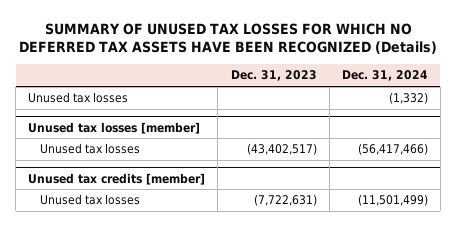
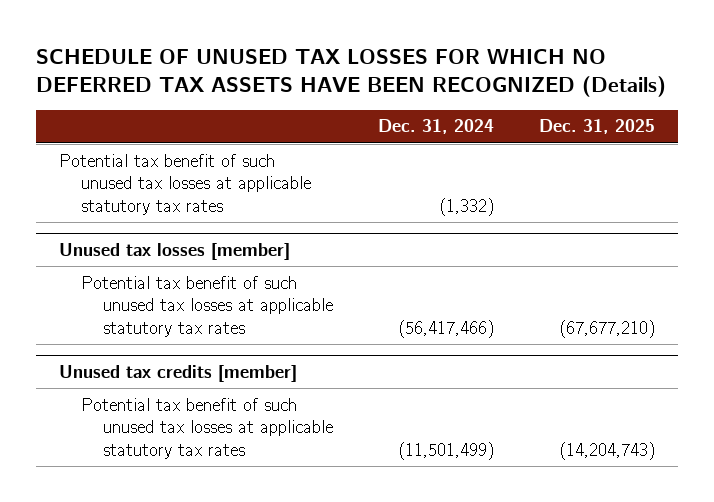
[19,23,438,55] SUMMARY OF UNUSED TAX LOSSES FOR WHICH NO DEFERRED TAX ASSETS HAVE BEEN RECOGNIZED (Details) -> [36,49,667,97] SCHEDULE OF UNUSED TAX LOSSES FOR WHICH NO DEFERRED TAX ASSETS HAVE BEEN RECOGNIZED (Details)
[230,70,317,82] Dec. 31, 2023 -> none
none -> [539,119,656,135] Dec. 31, 2025
[28,92,129,104] Unused tax losses -> [58,153,312,215] Potential tax benefit of such unused tax losses at applicable statutory tax rates
[39,143,140,155] Unused tax losses -> [81,275,334,337] Potential tax benefit of such unused tax losses at applicable statutory tax rates
[39,194,140,206] Unused tax losses -> [81,397,334,459] Potential tax benefit of such unused tax losses at applicable statutory tax rates

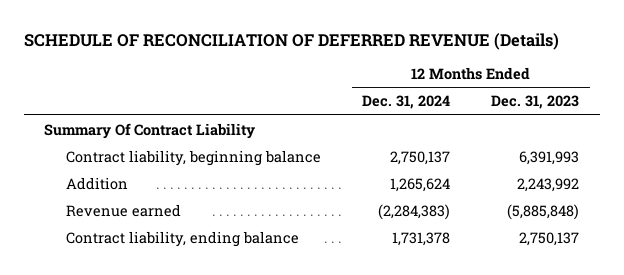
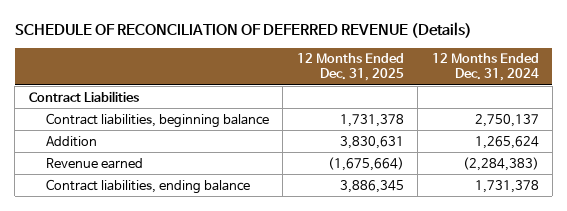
[491,95,580,110] Dec. 31, 2023 -> none
none -> [296,53,404,82] 12 Months Ended Dec. 31, 2025
[44,122,256,139] Summary Of Contract Liability -> none
none -> [28,90,139,102] Contract Liabilities
[65,149,321,166] Contract liability, beginning balance -> [46,112,270,128] Contract liabilities, beginning balance
[65,230,299,247] Contract liability, ending balance -> [46,178,251,194] Contract liabilities, ending balance

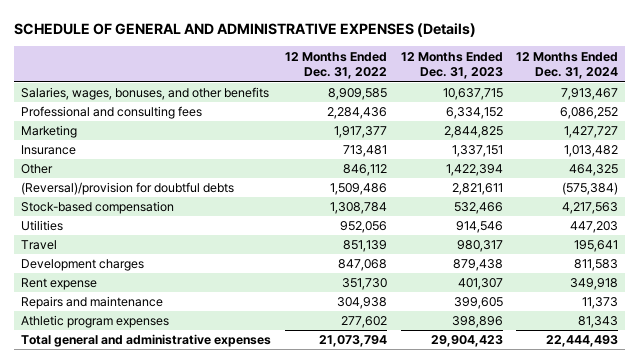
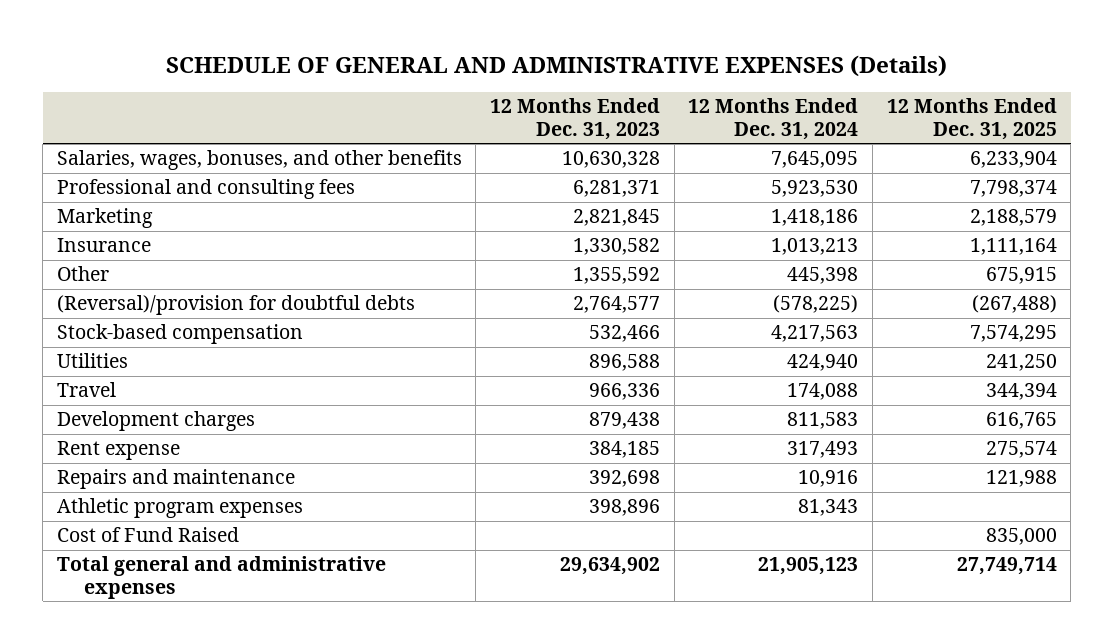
[284,51,387,80] 12 Months Ended Dec. 31, 2022 -> none
none -> [886,98,1057,140] 12 Months Ended Dec. 31, 2025
[442,88,503,101] 10,637,715 -> [562,151,661,169] 10,630,328
[561,88,619,101] 7,913,467 -> [771,151,859,169] 7,645,095
[445,107,503,120] 6,334,152 -> [573,180,661,198] 6,281,371
[560,107,619,120] 6,086,252 -> [771,180,859,198] 5,923,530
[443,126,503,139] 2,844,825 -> [573,209,661,227] 2,821,845
[564,126,619,139] 1,427,727 -> [771,209,859,227] 1,418,186
[451,145,503,158] 1,337,151 -> [573,238,661,256] 1,330,582
[564,145,619,158] 1,013,482 -> [771,238,859,256] 1,013,213
[445,164,503,177] 1,422,394 -> [573,267,661,285] 1,355,592
[569,164,619,177] 464,325 -> [787,267,859,285] 445,398
[451,183,503,196] 2,821,611 -> [573,296,661,314] 2,764,577
[562,182,619,196] (575,384) -> [773,295,859,314] (578,225)
[455,221,503,234] 914,546 -> [589,354,661,372] 896,588
[570,221,619,234] 447,203 -> [787,354,859,372] 424,940
[456,240,503,253] 980,317 -> [589,383,661,401] 966,336
[574,240,619,253] 195,641 -> [787,383,859,401] 174,088
[457,278,503,291] 401,307 -> [589,441,661,459] 384,185
[570,278,619,291] 349,918 -> [787,441,859,459] 317,493
[453,297,503,310] 399,605 -> [589,470,661,488] 392,698
[582,297,619,310] 11,373 -> [798,470,859,488] 10,916
none -> [56,527,239,543] Cost of Fund Raised
[430,335,503,348] 29,904,423 -> [560,557,661,576] 29,634,902
[546,335,619,348] 22,444,493 -> [758,557,859,576] 21,905,123

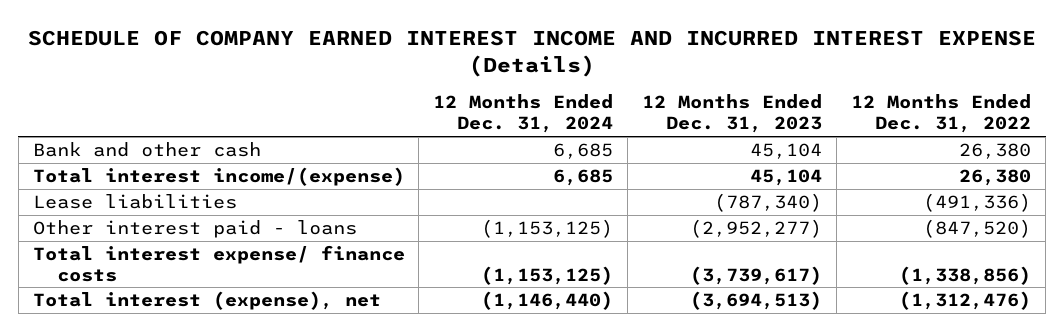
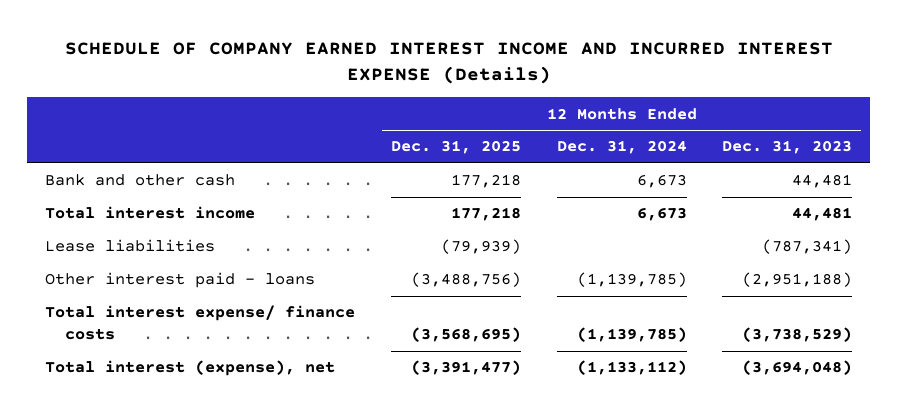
[851,94,1032,134] 12 Months Ended Dec. 31, 2022 -> none
none -> [390,140,521,155] Dec. 31, 2025
[553,142,614,159] 6,685 -> [636,174,687,189] 6,673
[750,142,823,159] 45,104 -> [792,174,853,189] 44,481
[32,166,405,186] Total interest income/(expense) -> [45,206,256,220] Total interest income
[553,168,614,186] 6,685 -> [636,207,687,222] 6,673
[750,168,823,186] 45,104 -> [792,207,853,222] 44,481
[714,192,823,212] (787,340) -> [762,239,853,255] (787,341)
[481,218,614,238] (1,153,125) -> [576,272,687,288] (1,139,785)
[690,218,823,238] (2,952,277) -> [742,272,853,288] (2,951,188)
[481,265,614,285] (1,153,125) -> [576,327,687,343] (1,139,785)
[690,265,823,285] (3,739,617) -> [742,327,853,343] (3,738,529)
[481,290,614,310] (1,146,440) -> [576,360,687,376] (1,133,112)
[690,290,823,310] (3,694,513) -> [742,360,853,376] (3,694,048)

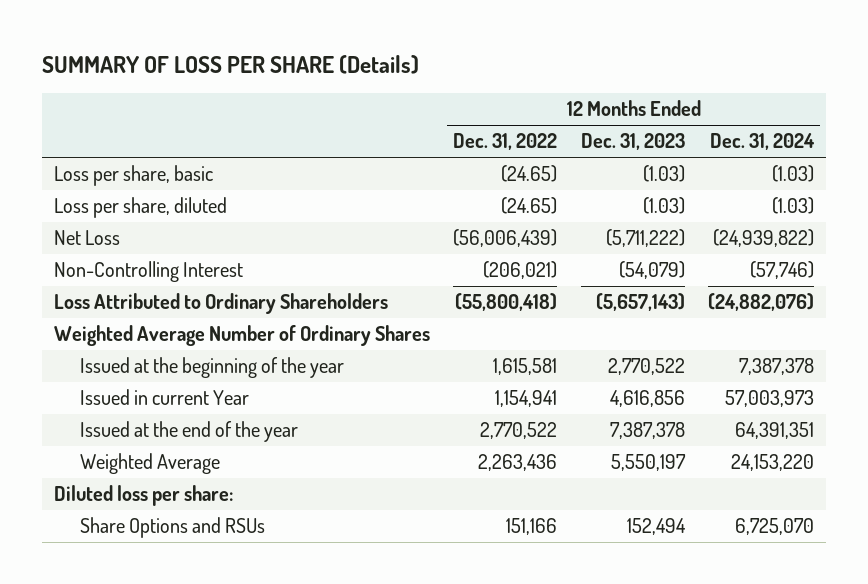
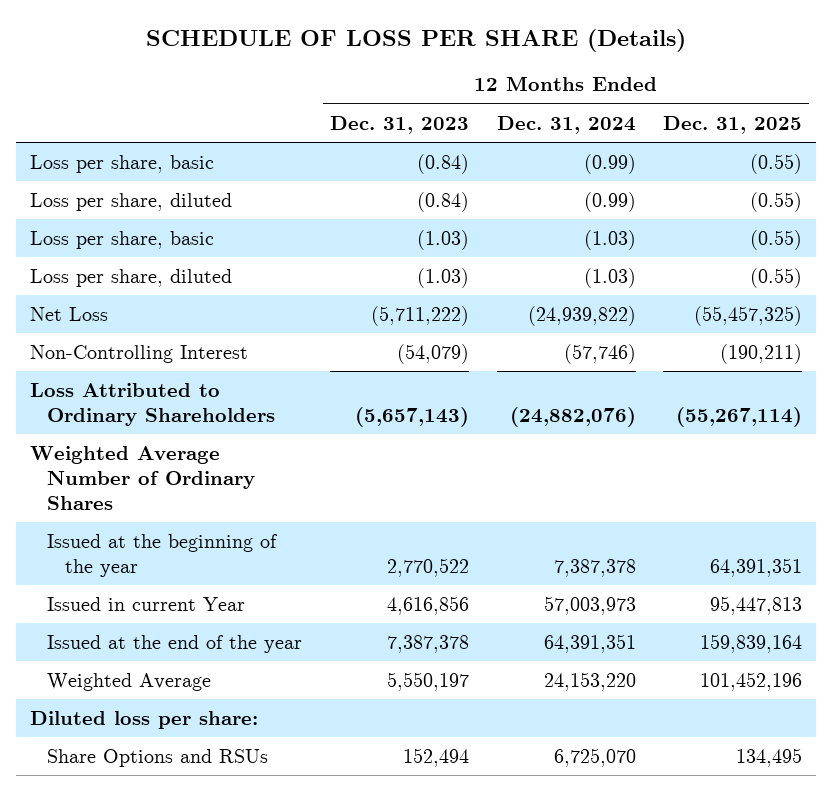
[41,54,419,74] SUMMARY OF LOSS PER SHARE (Details) -> [145,28,686,52] SCHEDULE OF LOSS PER SHARE (Details)
[453,133,558,151] Dec. 31, 2022 -> none
none -> [663,115,803,134] Dec. 31, 2025
none -> [29,154,214,173] Loss per share, basic
none -> [29,192,232,211] Loss per share, diluted

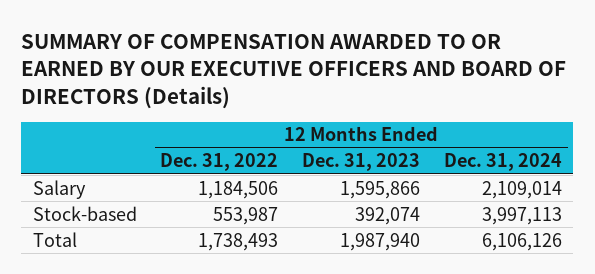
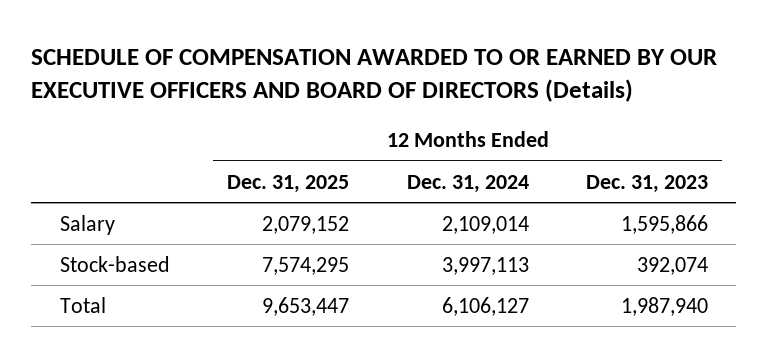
[21,33,567,109] SUMMARY OF COMPENSATION AWARDED TO OR EARNED BY OUR EXECUTIVE OFFICERS AND BOARD OF DIRECTORS (Details) -> [31,48,718,103] SCHEDULE OF COMPENSATION AWARDED TO OR EARNED BY OUR EXECUTIVE OFFICERS AND BOARD OF DIRECTORS (Details)
[160,153,279,172] Dec. 31, 2022 -> none
none -> [227,174,350,193] Dec. 31, 2025
[481,232,562,251] 6,106,126 -> [441,296,529,316] 6,106,127

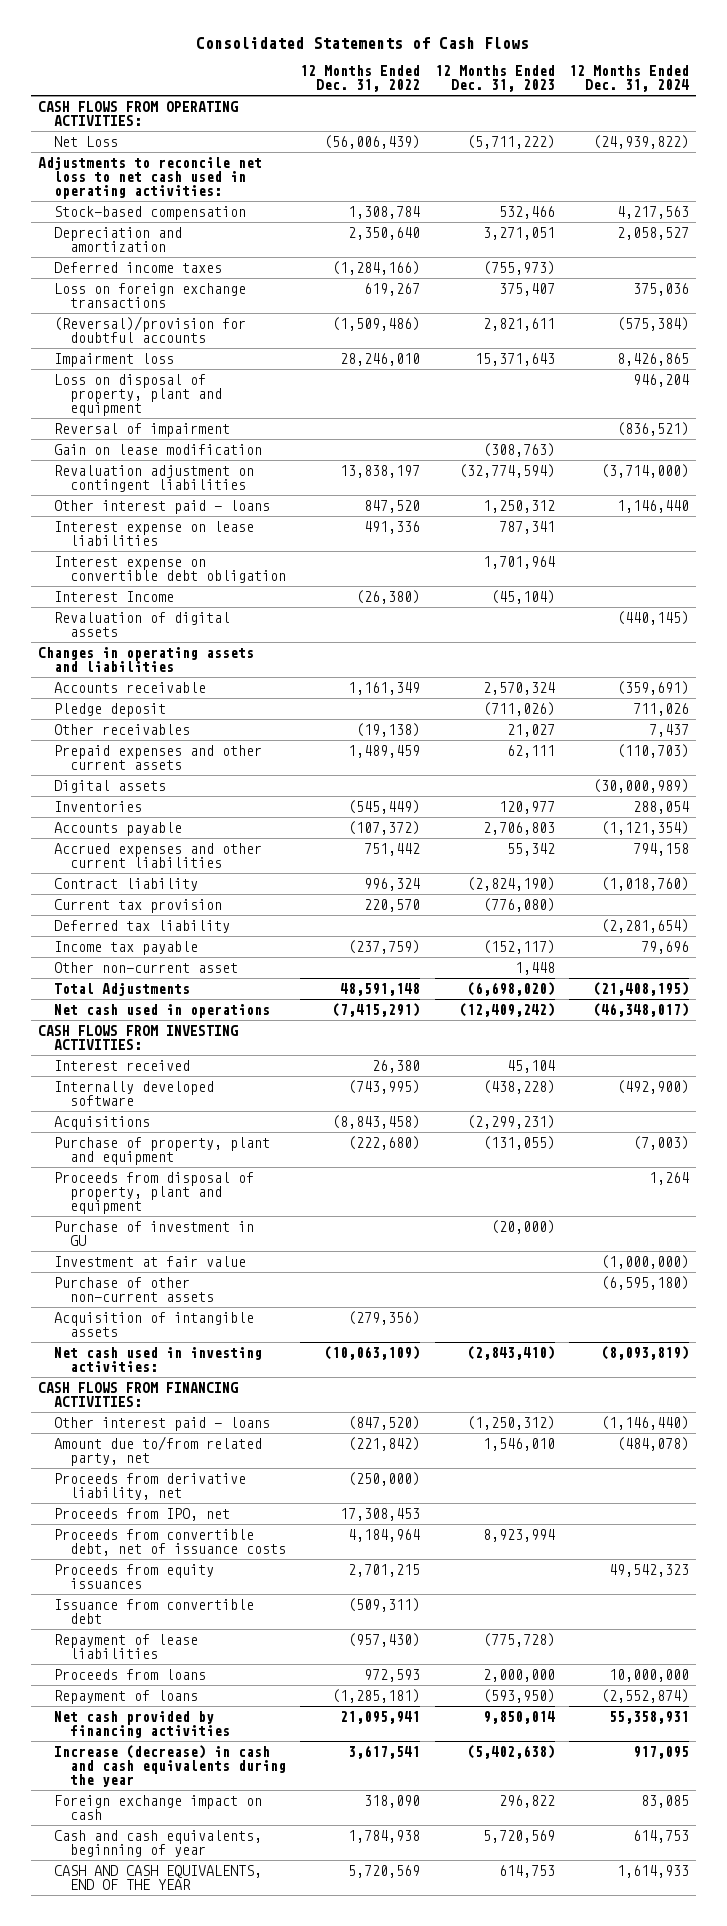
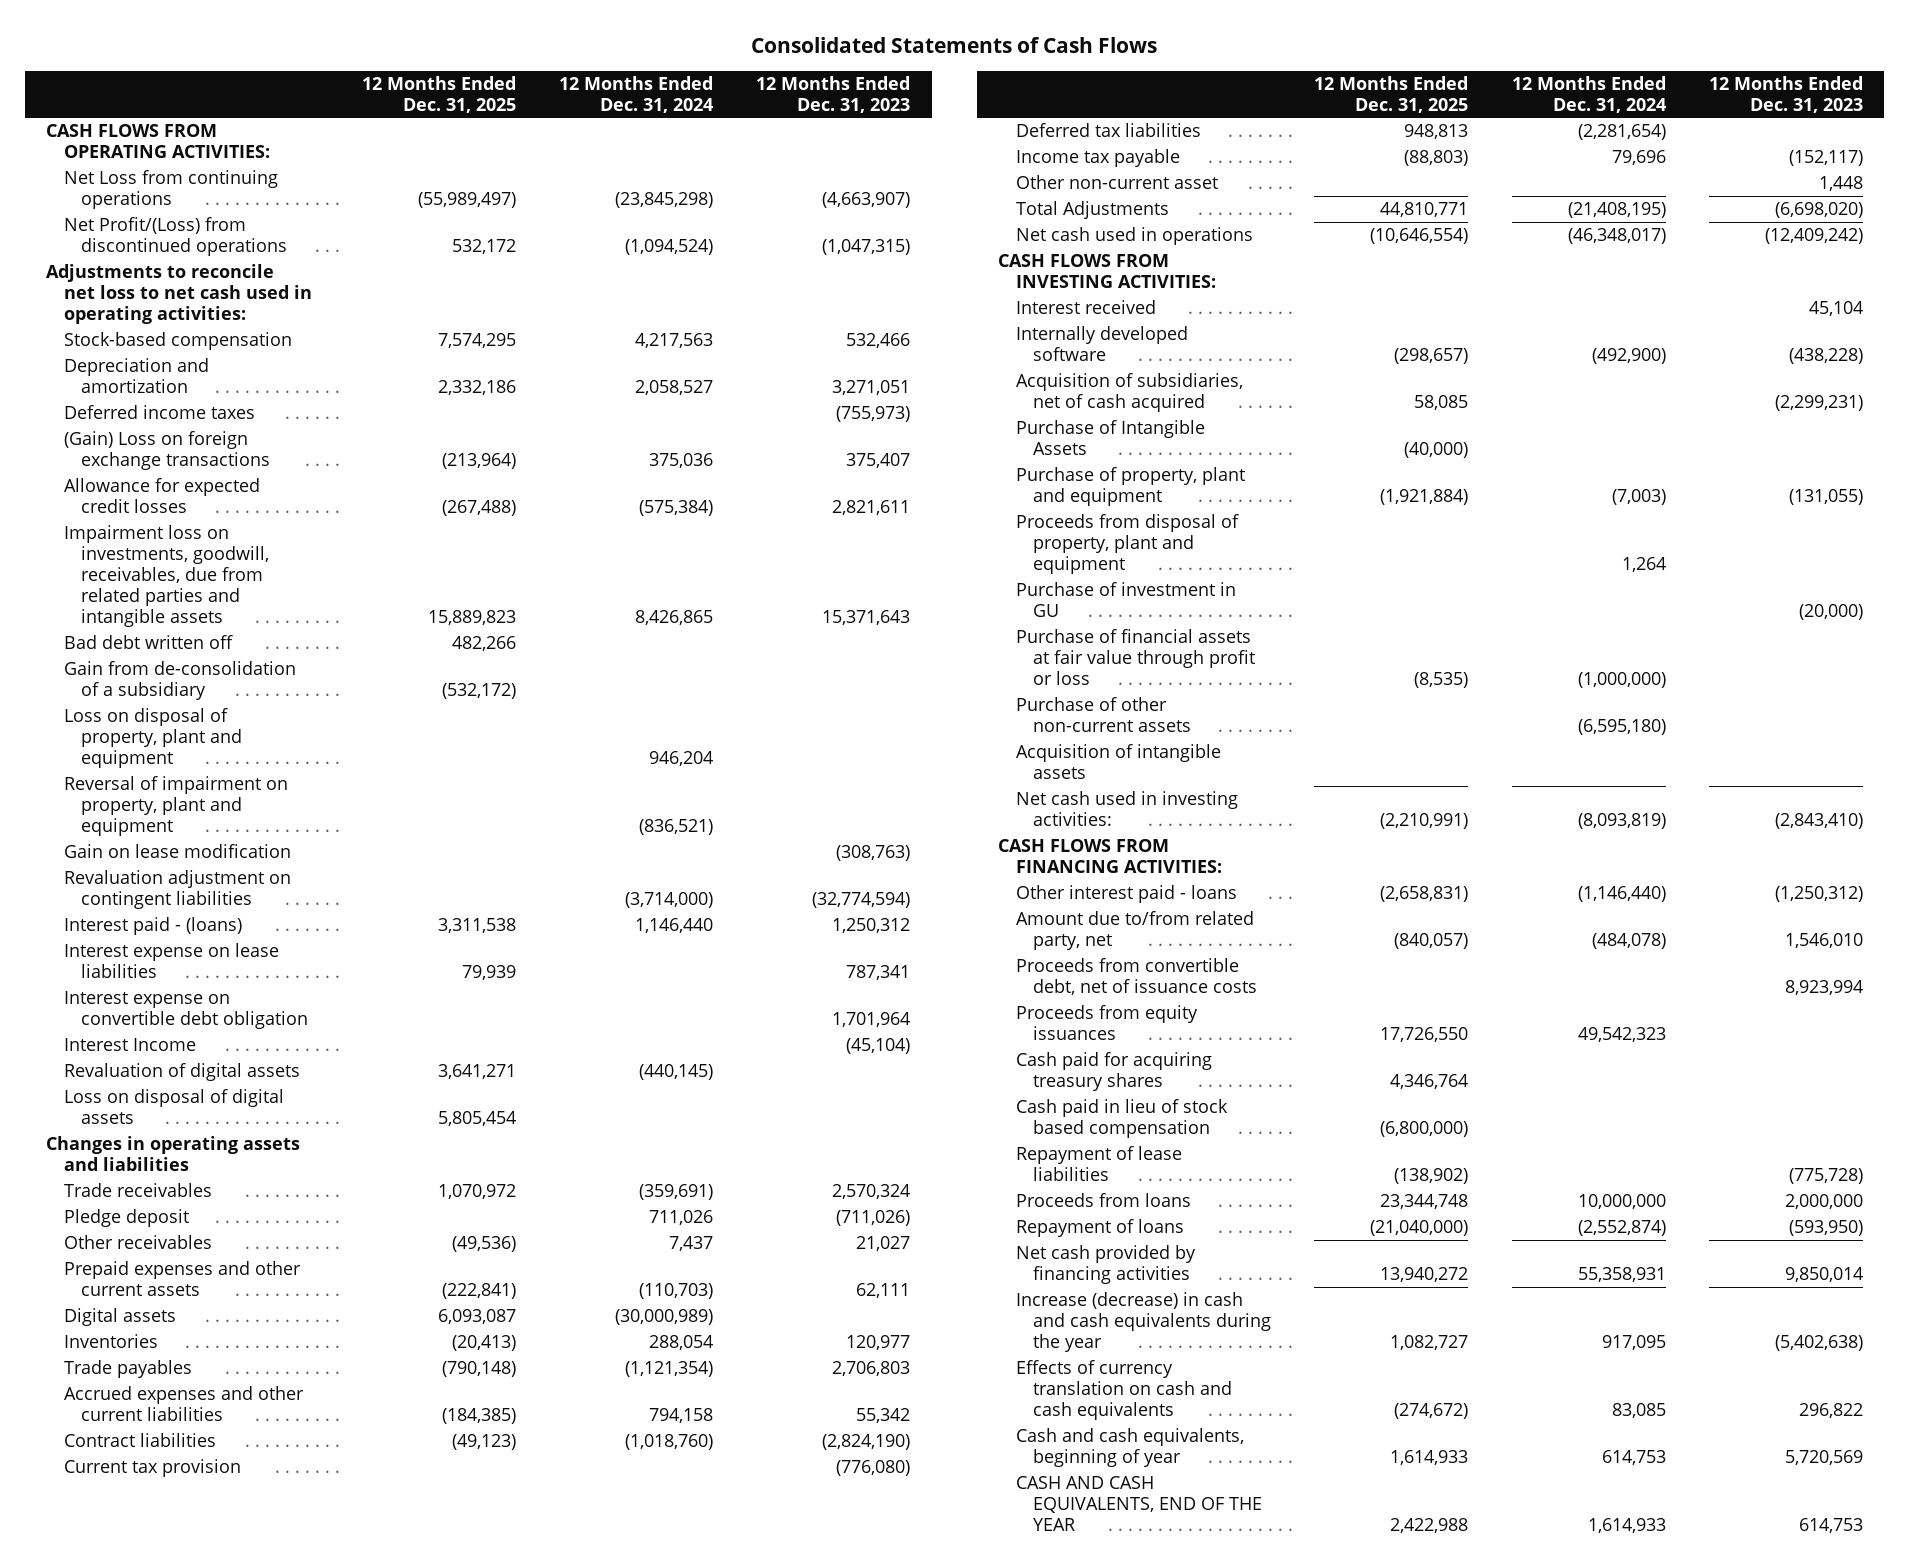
[300,64,421,93] 12 Months Ended Dec. 31, 2022 -> none
none -> [362,75,517,113] 12 Months Ended Dec. 31, 2025
[54,135,119,147] Net Loss -> none
none -> [63,170,278,210] Net Loss from continuing operations
none -> [63,217,287,257] Net Profit/(Loss) from discontinued operations
[54,282,247,308] Loss on foreign exchange transactions -> [63,431,270,471] (Gain) Loss on foreign exchange transactions
[54,315,247,343] (Reversal)/provision for doubtful accounts -> [63,478,260,514] Allowance for expected credit losses
[54,352,175,367] Impairment loss -> [63,525,269,628] Impairment loss on investments, goodwill, receivables, due from related parties and intangible assets
none -> [63,635,233,650] Bad debt written off
none -> [63,661,296,701] Gain from de-consolidation of a subsidiary
[54,422,231,437] Reversal of impairment -> [63,776,288,837] Reversal of impairment on property, plant and equipment
[54,499,271,514] Other interest paid - loans -> [63,917,242,936] Interest paid - (loans)
none -> [63,1089,284,1125] Loss on disposal of digital assets
[54,681,207,693] Accounts receivable -> [63,1183,212,1198] Trade receivables
[54,821,183,836] Accounts payable -> [63,1360,192,1379] Trade payables
[54,877,199,891] Contract liability -> [63,1433,216,1448] Contract liabilities
[54,919,231,933] Deferred tax liability -> [1015,123,1201,138] Deferred tax liabilities
[54,1115,151,1130] Acquisitions -> [1015,373,1243,413] Acquisition of subsidiaries, net of cash acquired
none -> [1015,420,1205,456] Purchase of Intangible Assets
[54,1255,247,1267] Investment at fair value -> none
none -> [1015,629,1256,686] Purchase of financial assets at fair value through profit or loss
[54,1472,247,1500] Proceeds from derivative liability, net -> none
[54,1507,231,1521] Proceeds from IPO, net -> none
[54,1598,255,1624] Issuance from convertible debt -> none
none -> [1015,1052,1212,1092] Cash paid for acquiring treasury shares
none -> [1015,1099,1228,1139] Cash paid in lieu of stock based compensation
[54,1794,263,1820] Foreign exchange impact on cash -> [1015,1360,1233,1421] Effects of currency translation on cash and cash equivalents

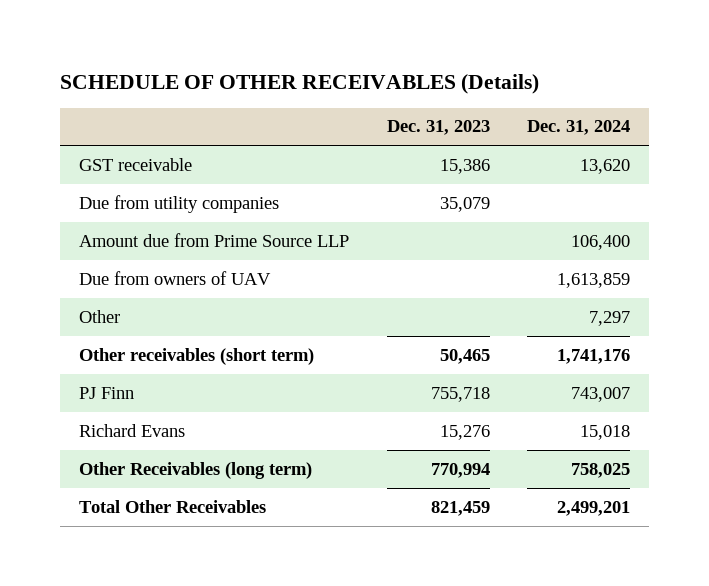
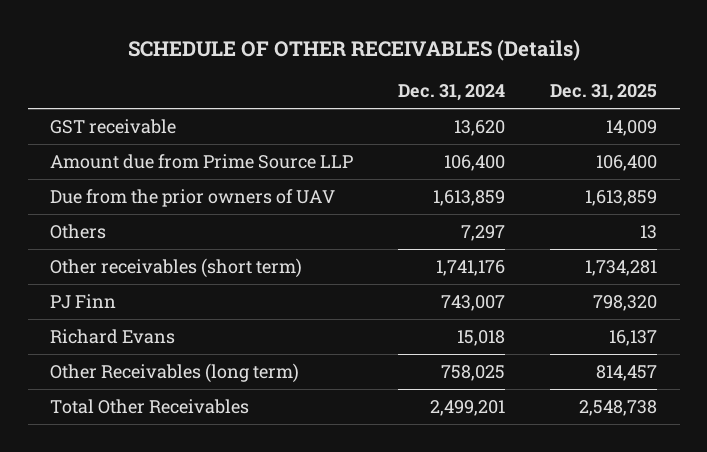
[386,120,490,136] Dec. 31, 2023 -> none
none -> [550,84,658,102] Dec. 31, 2025
[79,194,280,213] Due from utility companies -> none
[79,270,272,285] Due from owners of UAV -> [50,188,336,207] Due from the prior owners of UAV
[79,309,121,323] Other -> [50,223,107,239] Others

